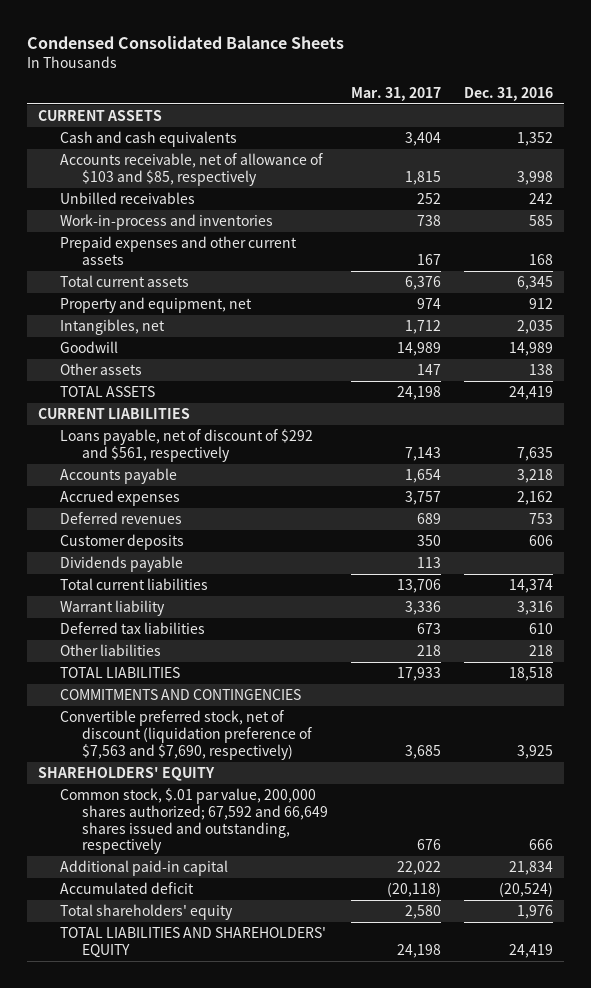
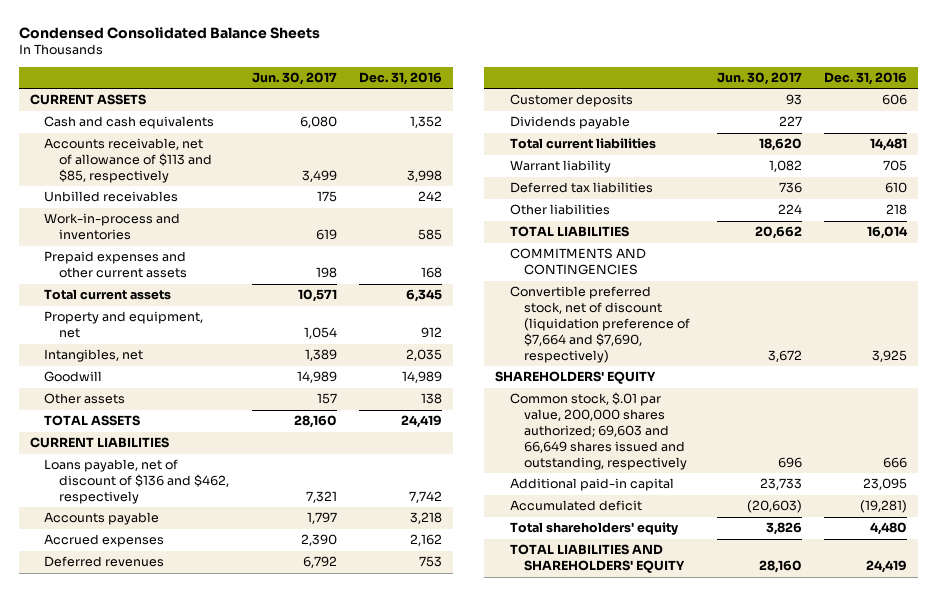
[350,86,441,101] Mar. 31, 2017 -> none
none -> [251,71,337,85] Jun. 30, 2017
[60,153,324,186] Accounts receivable, net of allowance of $103 and $85, respectively -> [44,138,213,183] Accounts receivable, net of allowance of $113 and $85, respectively
[60,429,314,462] Loans payable, net of discount of $292 and $561, respectively -> [44,459,230,504] Loans payable, net of discount of $136 and $462, respectively
[516,446,553,461] 7,635 -> [408,490,442,503] 7,742
[508,579,553,594] 14,374 -> [869,138,907,152] 14,481
[516,601,553,616] 3,316 -> [882,160,907,172] 705
[508,667,553,682] 18,518 -> [866,226,908,240] 16,014
[60,710,312,760] Convertible preferred stock, net of discount (liquidation preference of $7,563 and $7,690, respectively) -> [509,286,691,363] Convertible preferred stock, net of discount (liquidation preference of $7,664 and $7,690, respectively)
[60,788,328,855] Common stock, $.01 par value, 200,000 shares authorized; 67,592 and 66,649 shares issued and outstanding, respectively -> [509,392,688,470] Common stock, $.01 par value, 200,000 shares authorized; 69,603 and 66,649 shares issued and outstanding, respectively
[508,861,553,876] 21,834 -> [862,478,907,491] 23,095
[498,882,553,898] (20,524) -> [859,500,907,514] (19,281)
[516,905,553,920] 1,976 -> [869,522,907,536] 4,480

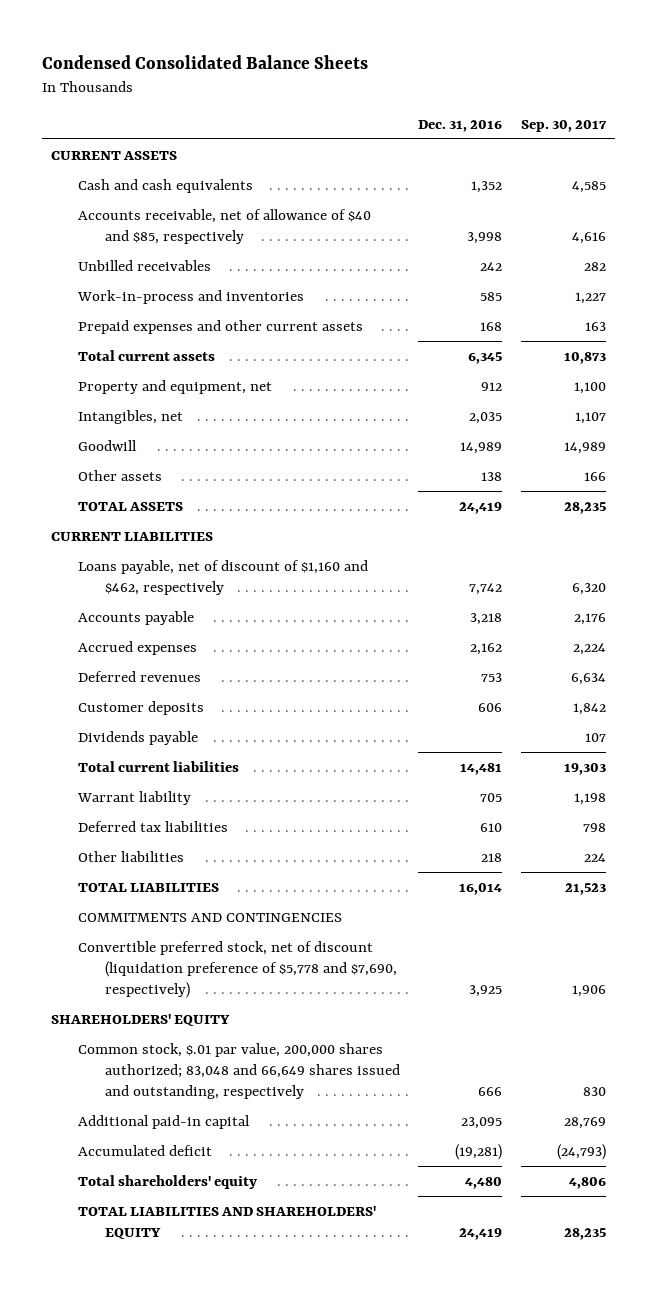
[251,71,337,85] Jun. 30, 2017 -> none
none -> [520,119,607,132] Sep. 30, 2017
[44,138,213,183] Accounts receivable, net of allowance of $113 and $85, respectively -> [77,208,371,244] Accounts receivable, net of allowance of $40 and $85, respectively
[44,459,230,504] Loans payable, net of discount of $136 and $462, respectively -> [77,559,368,595] Loans payable, net of discount of $1,160 and $462, respectively
[509,286,691,363] Convertible preferred stock, net of discount (liquidation preference of $7,664 and $7,690, respectively) -> [77,940,397,998] Convertible preferred stock, net of discount (liquidation preference of $5,778 and $7,690, respectively)
[509,392,688,470] Common stock, $.01 par value, 200,000 shares authorized; 69,603 and 66,649 shares issued and outstanding, respectively -> [77,1042,400,1099] Common stock, $.01 par value, 200,000 shares authorized; 83,048 and 66,649 shares issued and outstanding, respectively

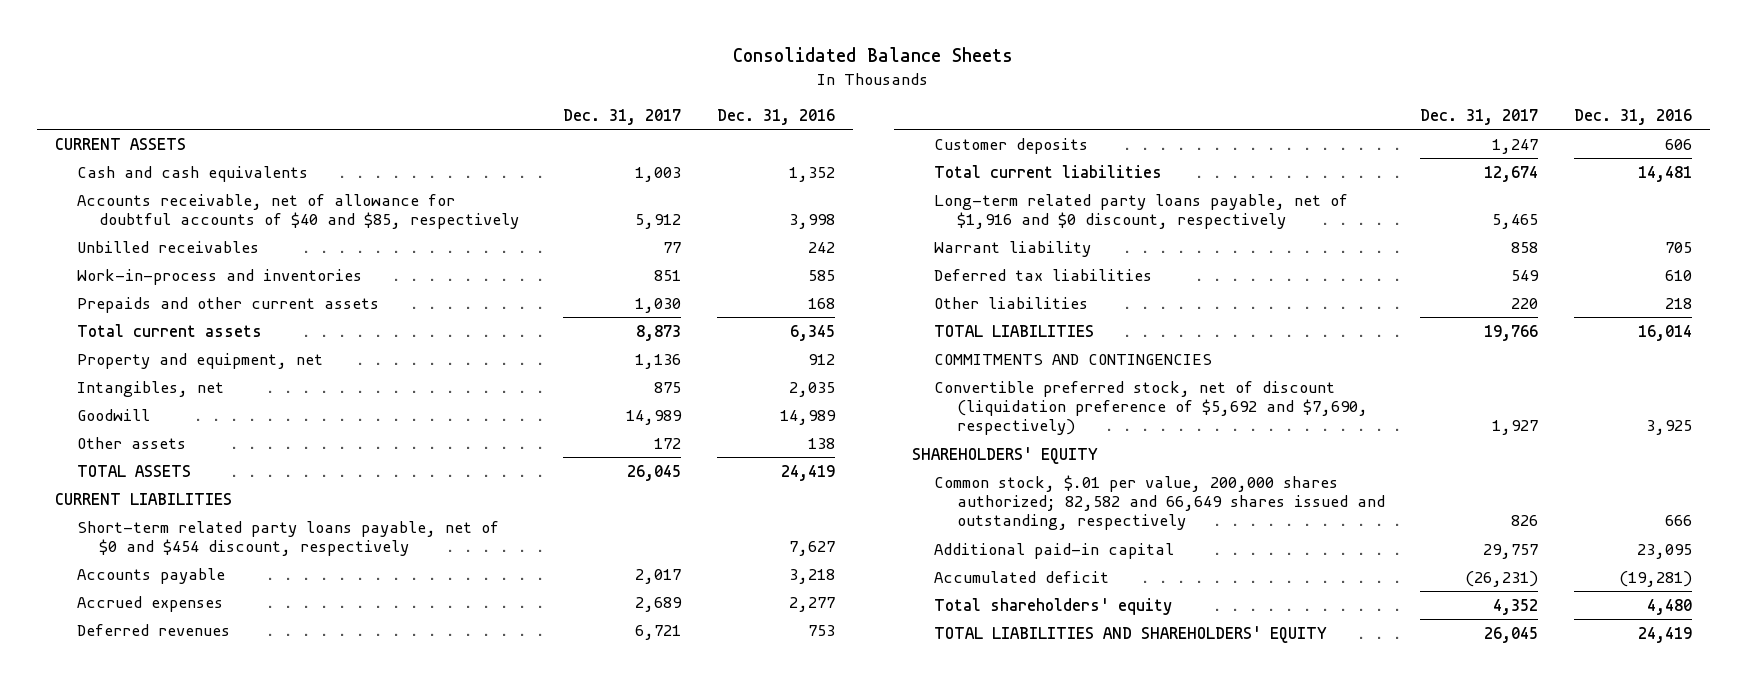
[41,54,368,69] Condensed Consolidated Balance Sheets -> [733,47,1014,63] Consolidated Balance Sheets
[520,119,607,132] Sep. 30, 2017 -> none
none -> [563,108,682,125] Dec. 31, 2017
[77,208,371,244] Accounts receivable, net of allowance of $40 and $85, respectively -> [77,193,520,230] Accounts receivable, net of allowance for doubtful accounts of $40 and $85, respectively
[77,319,363,334] Prepaid expenses and other current assets -> [77,296,380,313] Prepaids and other current assets
[77,559,368,595] Loans payable, net of discount of $1,160 and $462, respectively -> [77,520,500,557] Short-term related party loans payable, net of $0 and $454 discount, respectively
[469,582,503,595] 7,742 -> [789,541,836,557] 7,627
[470,642,503,655] 2,162 -> [789,596,836,612] 2,277
[77,730,198,745] Dividends payable -> none
none -> [934,193,1349,230] Long-term related party loans payable, net of $1,916 and $0 discount, respectively
[77,940,397,998] Convertible preferred stock, net of discount (liquidation preference of $5,778 and $7,690, respectively) -> [934,380,1368,436] Convertible preferred stock, net of discount (liquidation preference of $5,692 and $7,690, respectively)
[77,1042,400,1099] Common stock, $.01 par value, 200,000 shares authorized; 83,048 and 66,649 shares issued and outstanding, respectively -> [934,474,1385,531] Common stock, $.01 per value, 200,000 shares authorized; 82,582 and 66,649 shares issued and outstanding, respectively

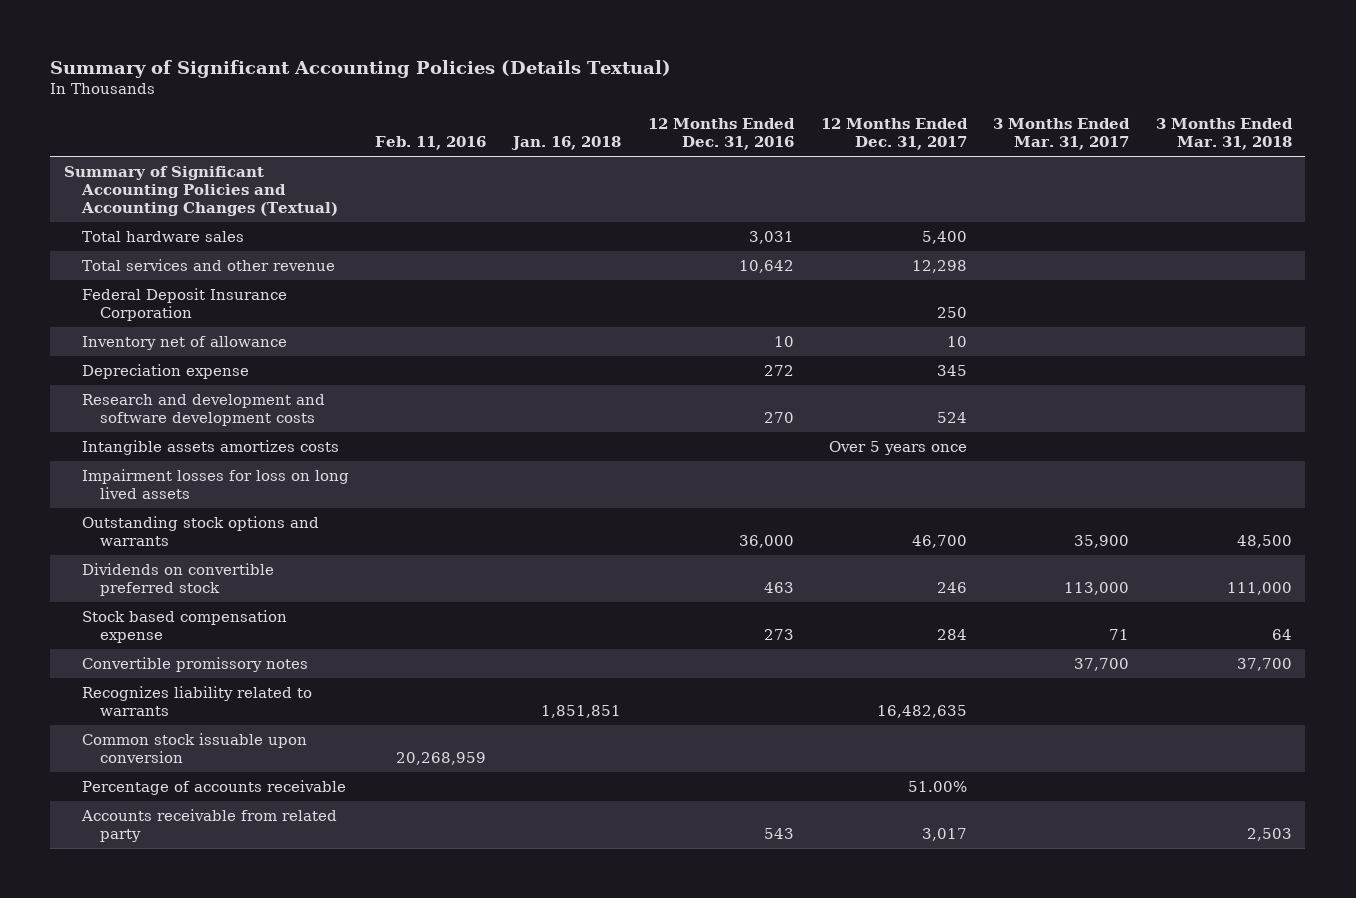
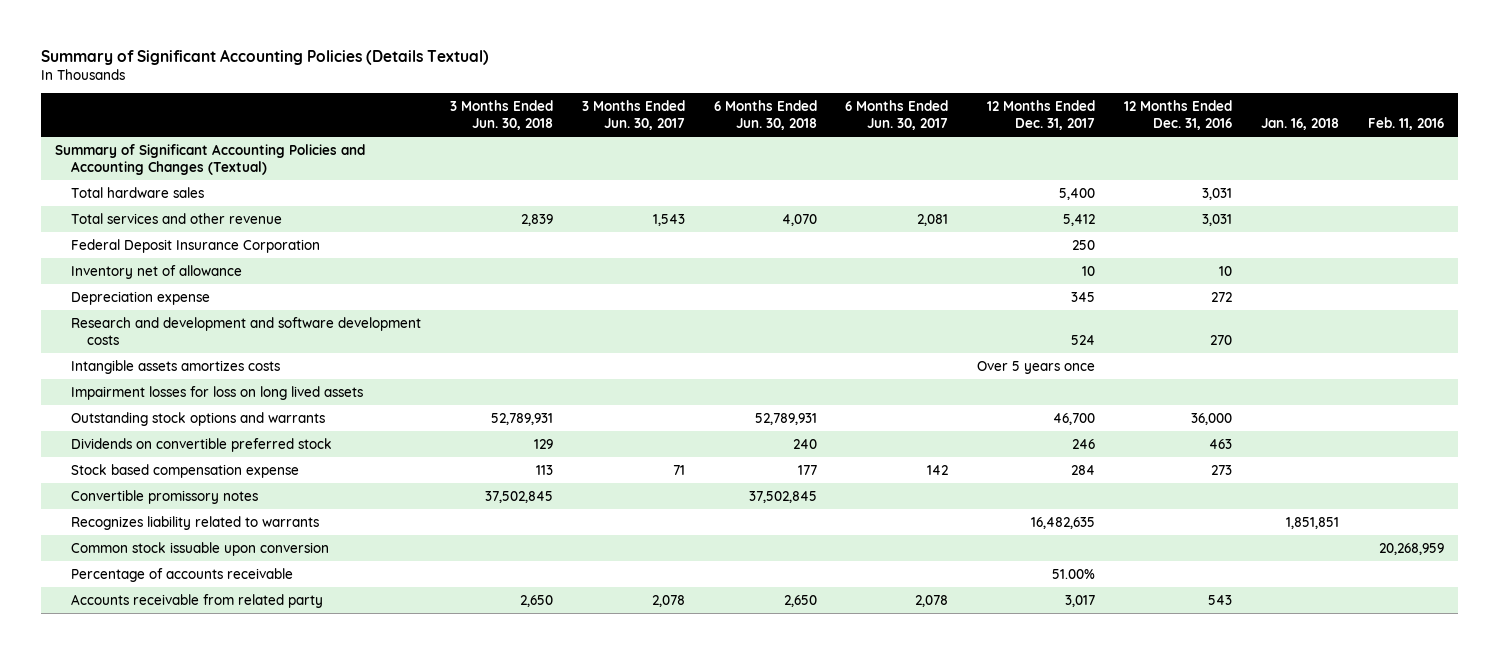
[993,117,1131,151] 3 Months Ended Mar. 31, 2017 -> none
[1156,117,1294,151] 3 Months Ended Mar. 31, 2018 -> none
none -> [449,100,553,131] 3 Months Ended Jun. 30, 2018
none -> [581,100,685,131] 3 Months Ended Jun. 30, 2017
none -> [713,100,817,131] 6 Months Ended Jun. 30, 2018
none -> [845,100,949,131] 6 Months Ended Jun. 30, 2017
[738,259,794,273] 10,642 -> [1202,213,1233,226] 3,031
[911,259,967,273] 12,298 -> [1063,213,1096,226] 5,412

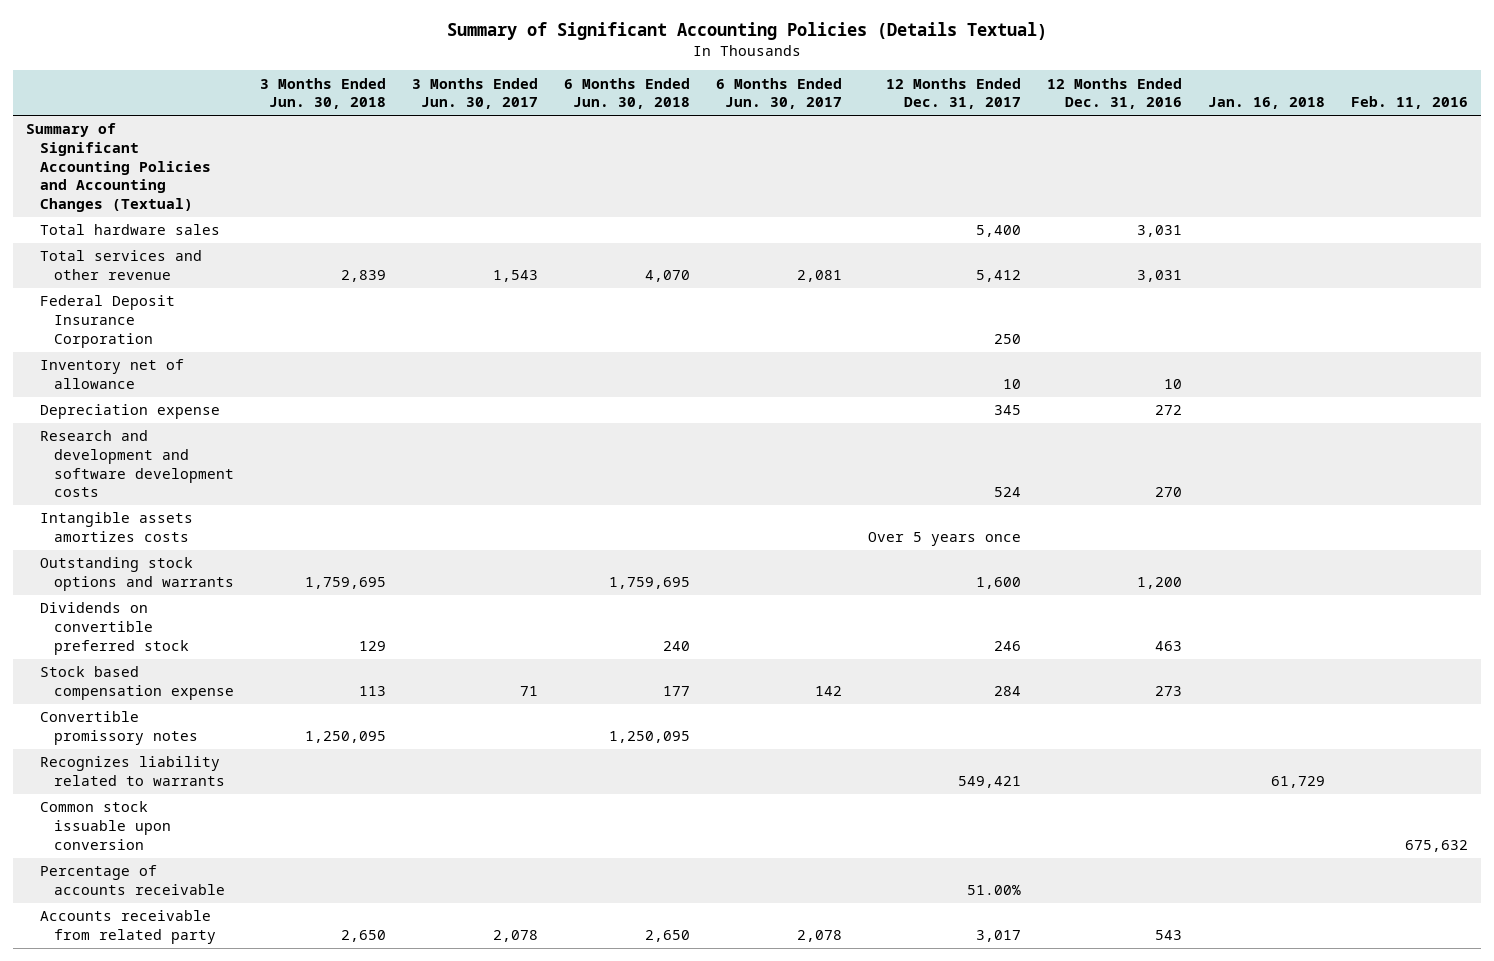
[70,385,363,400] Impairment losses for loss on long lived assets -> none
[490,412,553,425] 52,789,931 -> [304,577,386,590] 1,759,695
[754,412,817,425] 52,789,931 -> [608,577,690,590] 1,759,695
[1053,412,1096,425] 46,700 -> [975,577,1021,590] 1,600
[1191,412,1233,425] 36,000 -> [1136,577,1182,590] 1,200
[484,490,553,503] 37,502,845 -> [304,731,386,744] 1,250,095
[748,490,817,503] 37,502,845 -> [608,731,690,744] 1,250,095
[1031,516,1096,529] 16,482,635 -> [957,776,1021,789] 549,421
[1285,516,1339,529] 1,851,851 -> [1270,776,1325,789] 61,729
[1378,542,1444,555] 20,268,959 -> [1404,839,1468,852] 675,632

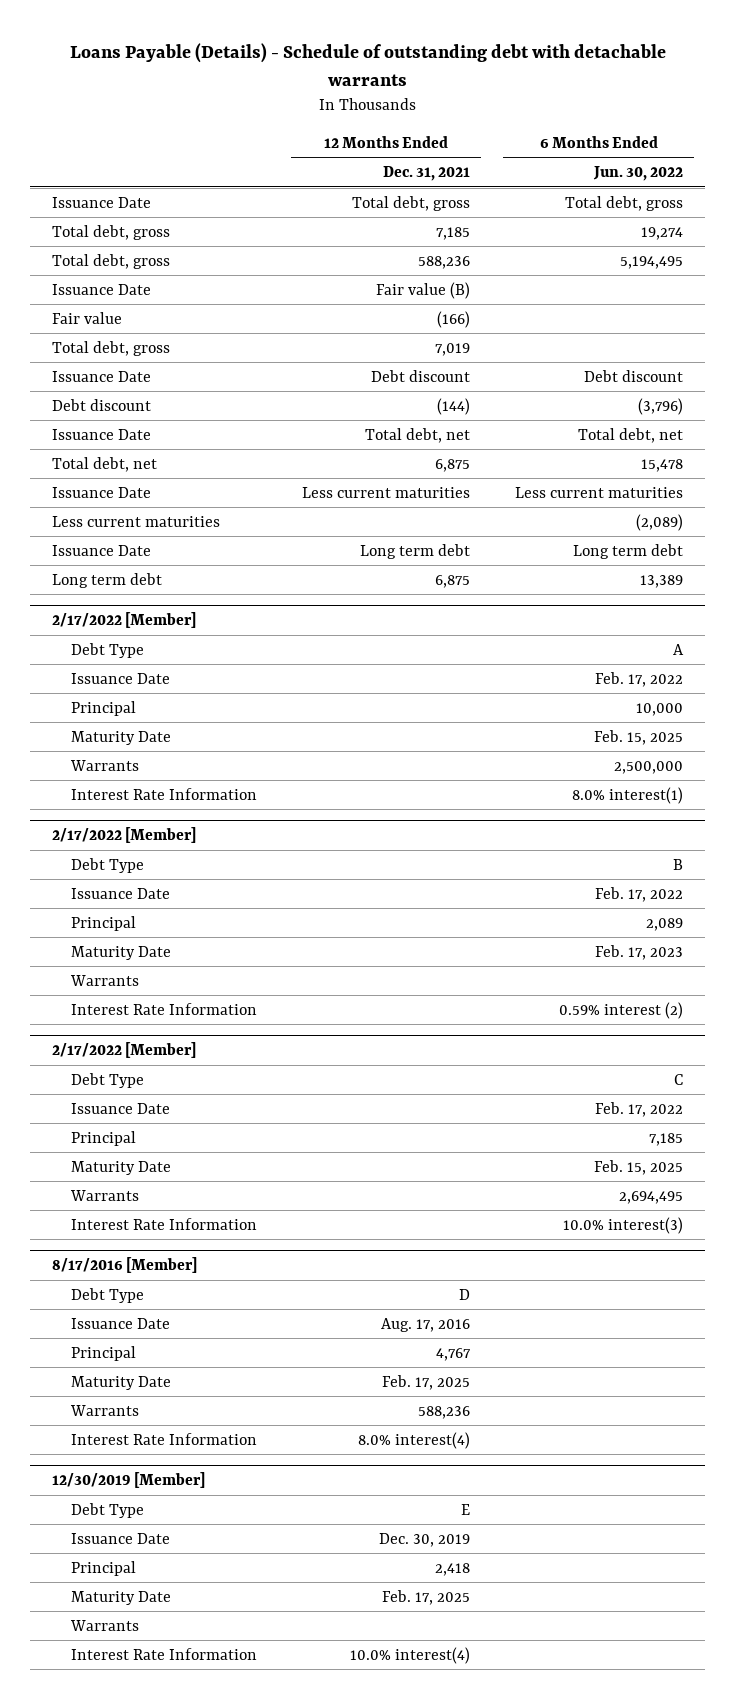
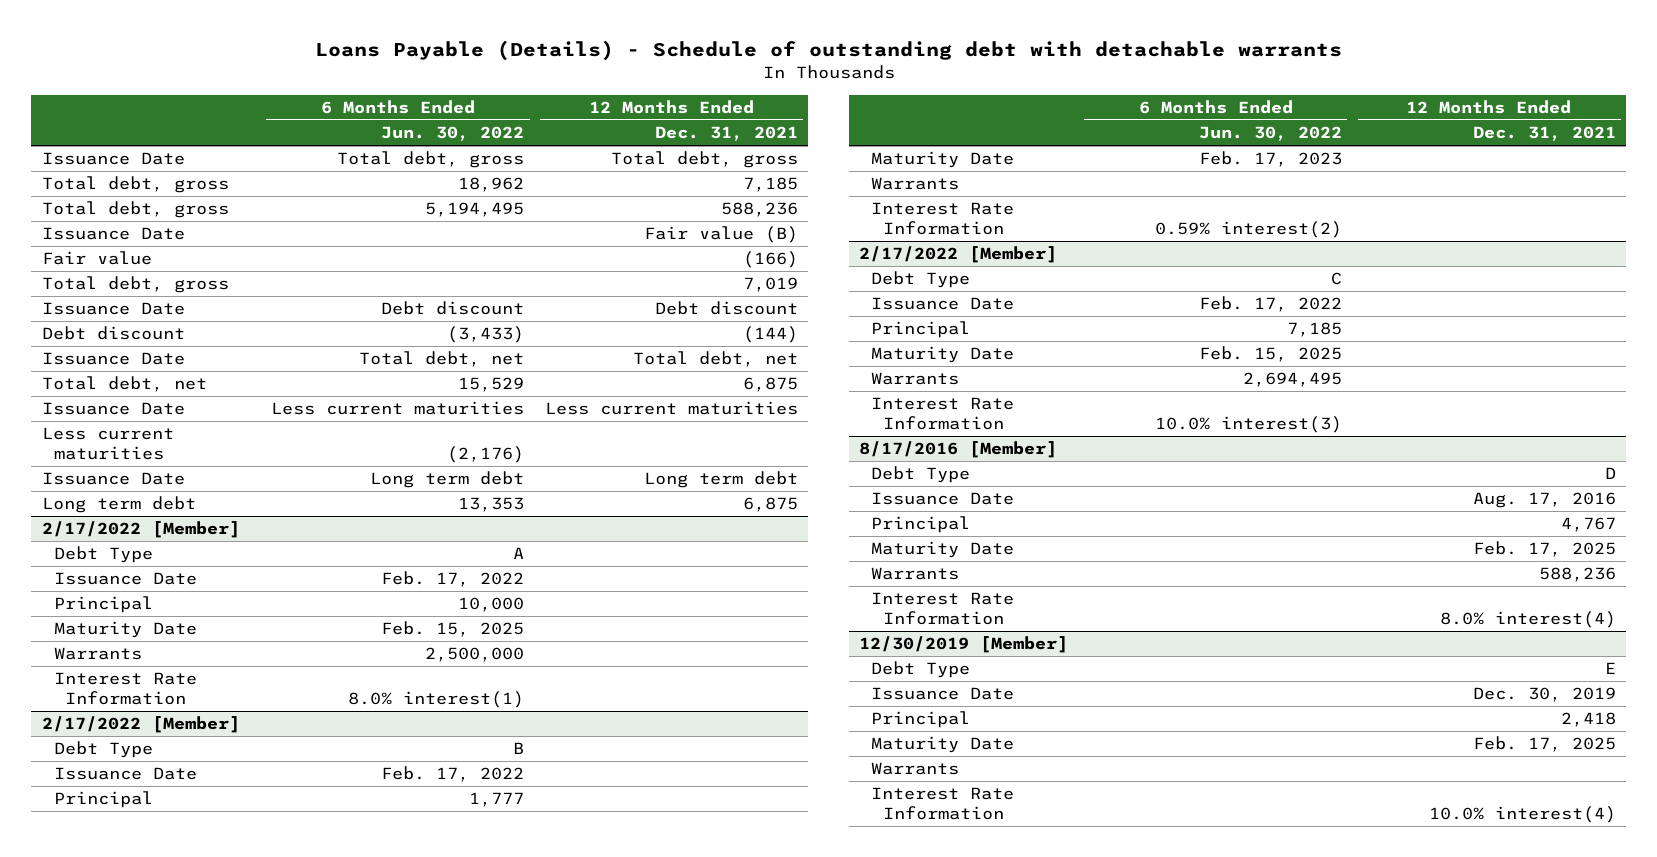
[640,226,683,240] 19,274 -> [458,177,525,193] 18,962
[637,397,683,415] (3,796) -> [447,326,525,344] (3,433)
[640,458,683,472] 15,478 -> [458,377,525,393] 15,529
[635,513,683,531] (2,089) -> [447,445,525,463] (2,176)
[639,574,683,588] 13,389 -> [458,497,525,513] 13,353
[645,917,683,931] 2,089 -> [469,792,525,808] 1,777
[558,1001,683,1019] 0.59% interest (2) -> [1155,220,1343,238] 0.59% interest(2)

